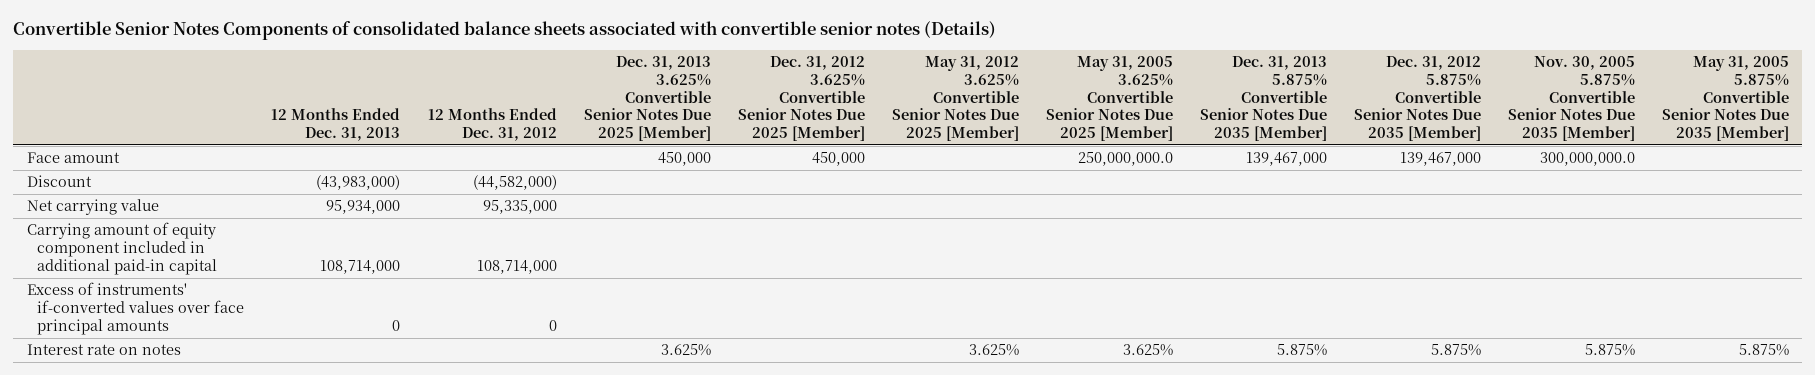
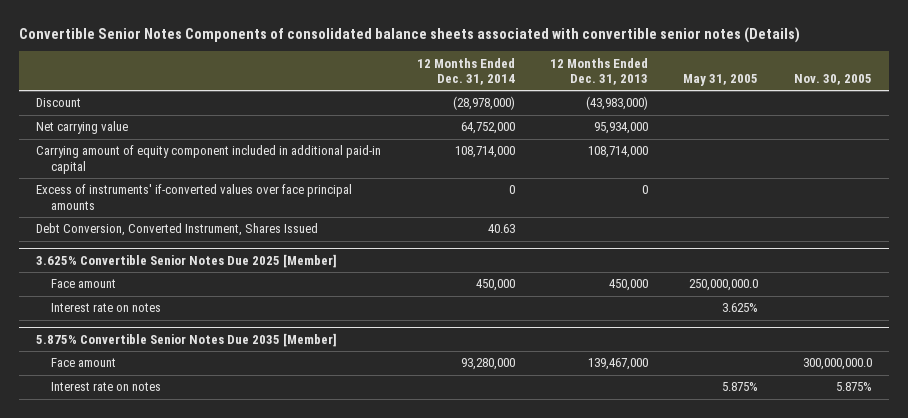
[427,108,557,142] 12 Months Ended Dec. 31, 2012 -> none
[583,56,711,142] Dec. 31, 2013 3.625% Convertible Senior Notes Due 2025 [Member] -> none
[737,56,865,142] Dec. 31, 2012 3.625% Convertible Senior Notes Due 2025 [Member] -> none
[891,56,1019,142] May 31, 2012 3.625% Convertible Senior Notes Due 2025 [Member] -> none
[1045,56,1173,142] May 31, 2005 3.625% Convertible Senior Notes Due 2025 [Member] -> none
[1199,56,1327,142] Dec. 31, 2013 5.875% Convertible Senior Notes Due 2035 [Member] -> none
[1353,56,1481,142] Dec. 31, 2012 5.875% Convertible Senior Notes Due 2035 [Member] -> none
[1507,56,1635,142] Nov. 30, 2005 5.875% Convertible Senior Notes Due 2035 [Member] -> none
[1661,56,1789,142] May 31, 2005 5.875% Convertible Senior Notes Due 2035 [Member] -> none
none -> [416,57,515,86] 12 Months Ended Dec. 31, 2014
none -> [683,74,759,87] May 31, 2005
none -> [793,74,872,86] Nov. 30, 2005
[26,152,120,164] Face amount -> none
none -> [36,223,319,237] Debt Conversion, Converted Instrument, Shares Issued
none -> [36,254,338,269] 3.625% Convertible Senior Notes Due 2025 [Member]
none -> [51,279,117,289] Face amount
none -> [36,333,338,348] 5.875% Convertible Senior Notes Due 2035 [Member]
none -> [51,358,117,368] Face amount
none -> [51,382,162,392] Interest rate on notes

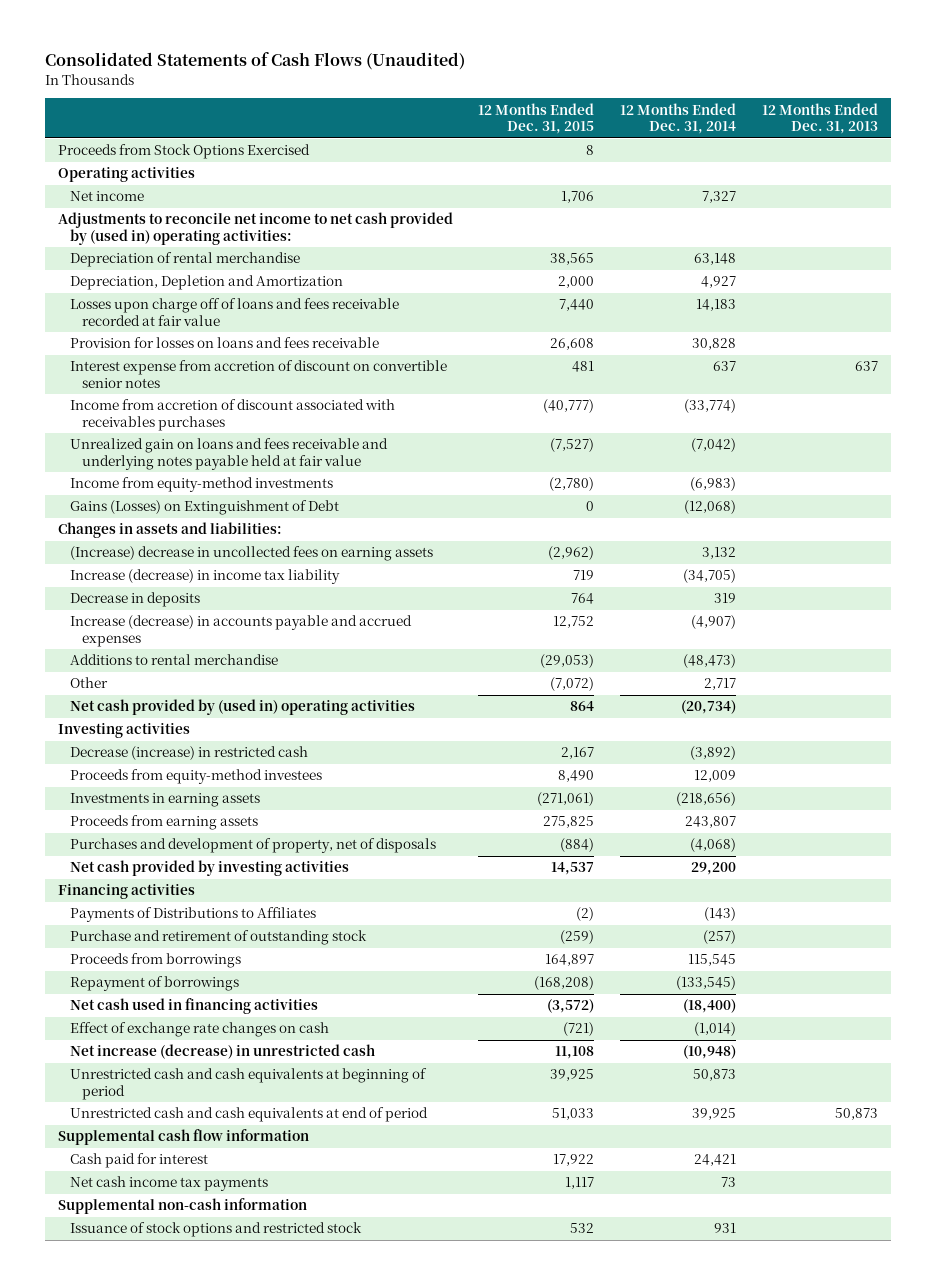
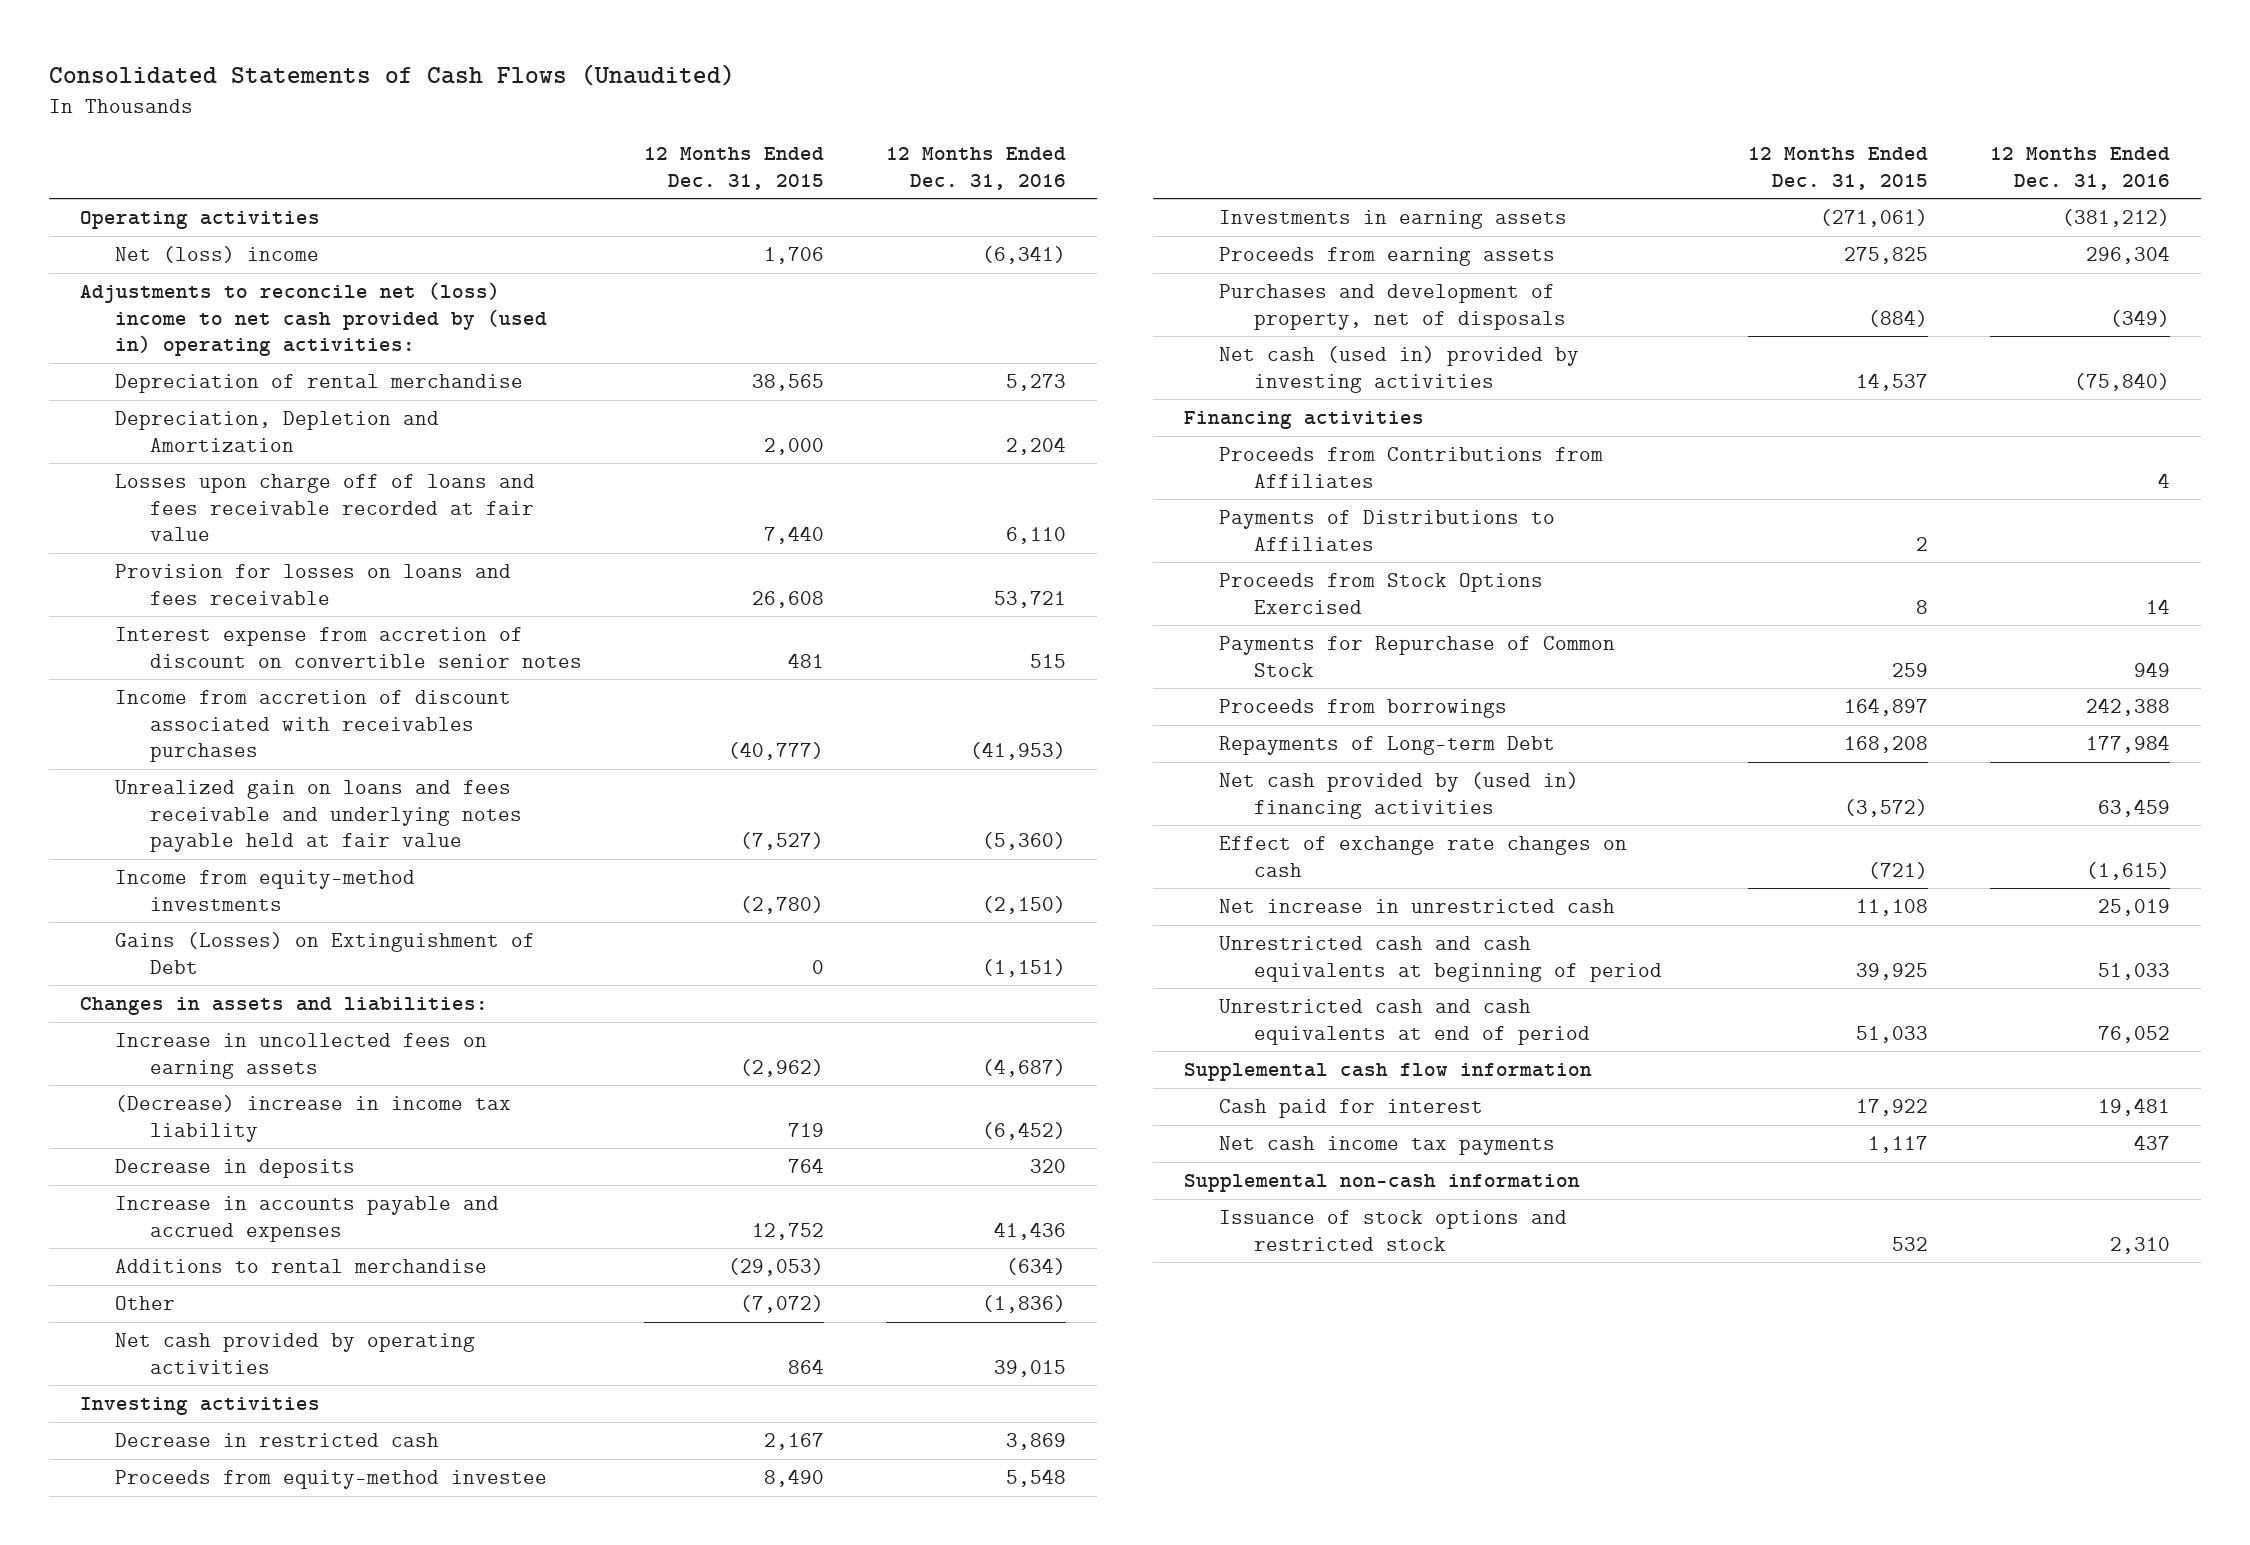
[620,102,737,135] 12 Months Ended Dec. 31, 2014 -> none
[762,102,879,135] 12 Months Ended Dec. 31, 2013 -> none
none -> [886,147,1067,190] 12 Months Ended Dec. 31, 2016
[70,191,145,202] Net income -> [114,246,319,264] Net (loss) income
[57,212,453,245] Adjustments to reconcile net income to net cash provided by (used in) operating activities: -> [79,282,547,357] Adjustments to reconcile net (loss) income to net cash provided by (used in) operating activities:
[70,546,434,562] (Increase) decrease in uncollected fees on earning assets -> [114,1033,487,1079] Increase in uncollected fees on earning assets
[70,569,341,585] Increase (decrease) in income tax liability -> [114,1095,511,1142] (Decrease) increase in income tax liability
[70,615,413,647] Increase (decrease) in accounts payable and accrued expenses -> [114,1196,499,1242] Increase in accounts payable and accrued expenses
[70,699,416,716] Net cash provided by (used in) operating activities -> [114,1333,475,1374] Net cash provided by operating activities
[70,746,309,761] Decrease (increase) in restricted cash -> [114,1433,439,1448] Decrease in restricted cash
[70,769,323,785] Proceeds from equity-method investees -> [114,1470,547,1490] Proceeds from equity-method investee
[70,860,350,877] Net cash provided by investing activities -> [1218,346,1579,393] Net cash (used in) provided by investing activities
none -> [1218,447,1603,488] Proceeds from Contributions from Affiliates
[576,907,595,922] (2) -> [1916,536,1929,551] 2
[57,144,310,160] Proceeds from Stock Options Exercised -> [1218,573,1543,614] Proceeds from Stock Options Exercised
[70,930,368,946] Purchase and retirement of outstanding stock -> [1218,636,1615,677] Payments for Repurchase of Common Stock
[560,930,595,945] (259) -> [1892,662,1929,677] 259
[70,976,240,992] Repayment of borrowings -> [1218,736,1555,756] Repayments of Long-term Debt
[534,976,595,991] (168,208) -> [1844,736,1929,754] 168,208
[70,998,319,1015] Net cash used in financing activities -> [1218,772,1579,819] Net cash provided by (used in) financing activities
[70,1044,376,1060] Net increase (decrease) in unrestricted cash -> [1218,899,1615,914] Net increase in unrestricted cash

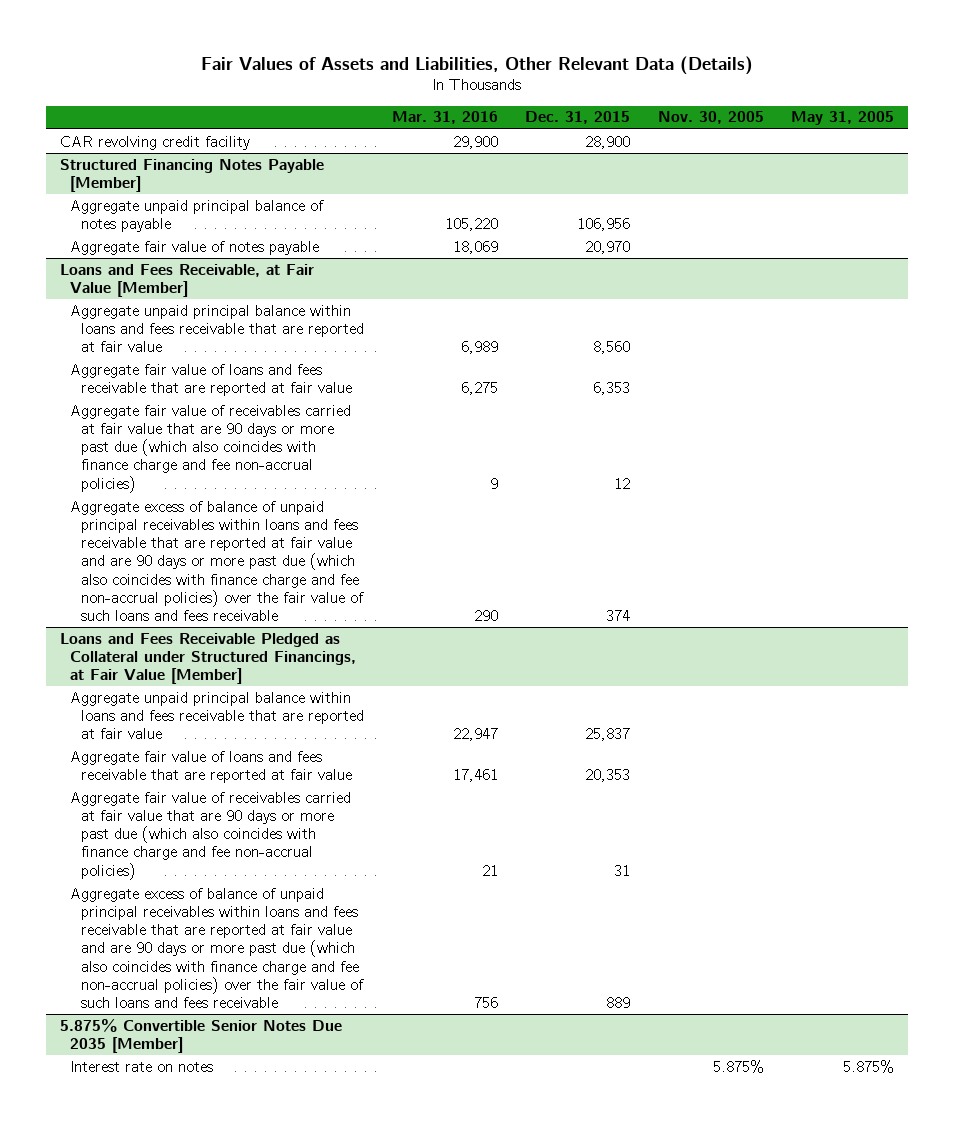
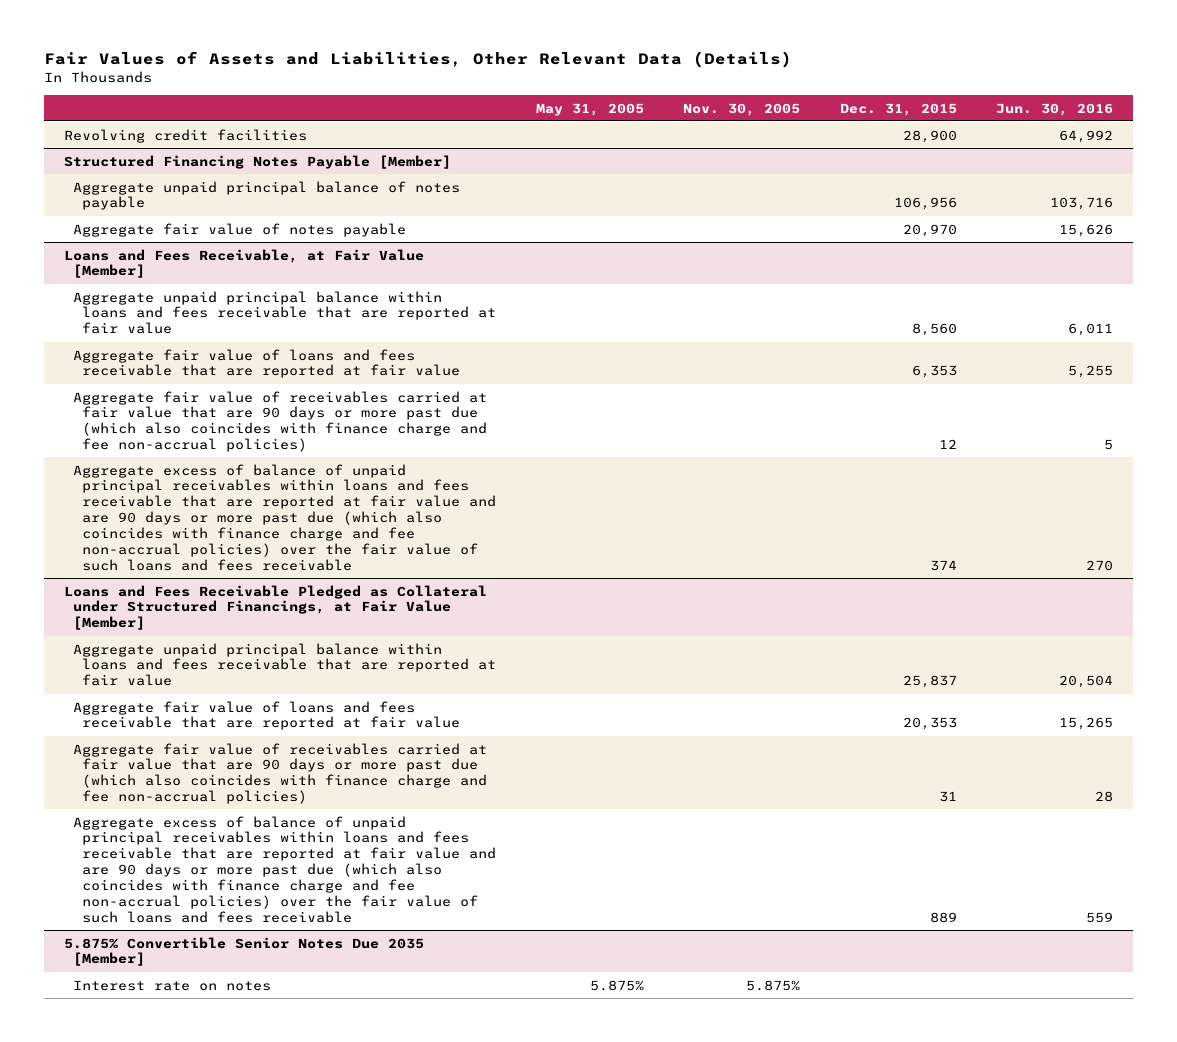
[391,111,498,125] Mar. 31, 2016 -> none
none -> [996,102,1114,116] Jun. 30, 2016
[59,135,250,150] CAR revolving credit facility -> [63,128,307,143] Revolving credit facilities

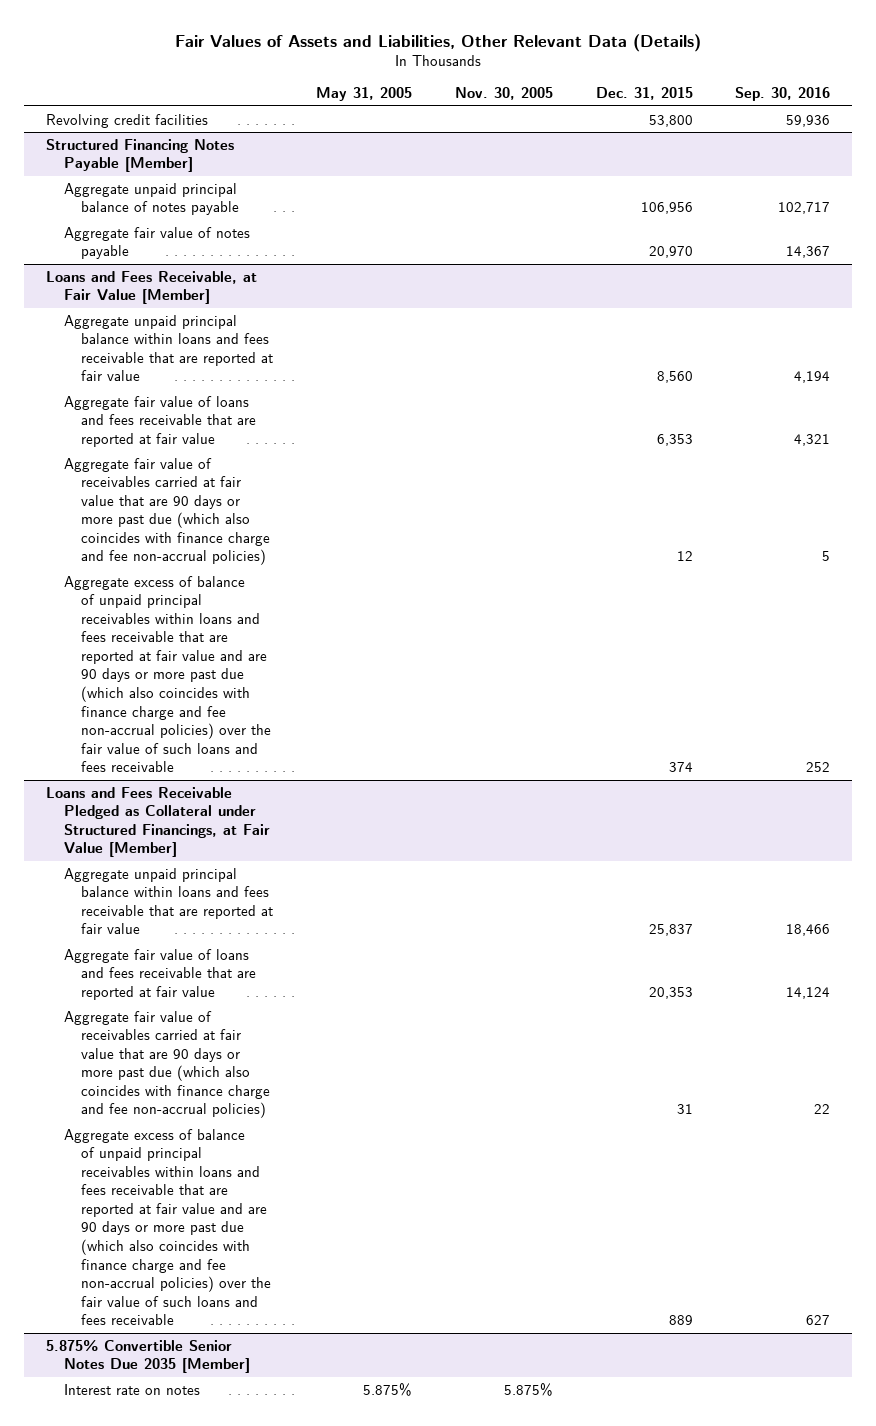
[996,102,1114,116] Jun. 30, 2016 -> none
none -> [735,87,831,102] Sep. 30, 2016
[902,129,957,143] 28,900 -> [648,114,693,127] 53,800

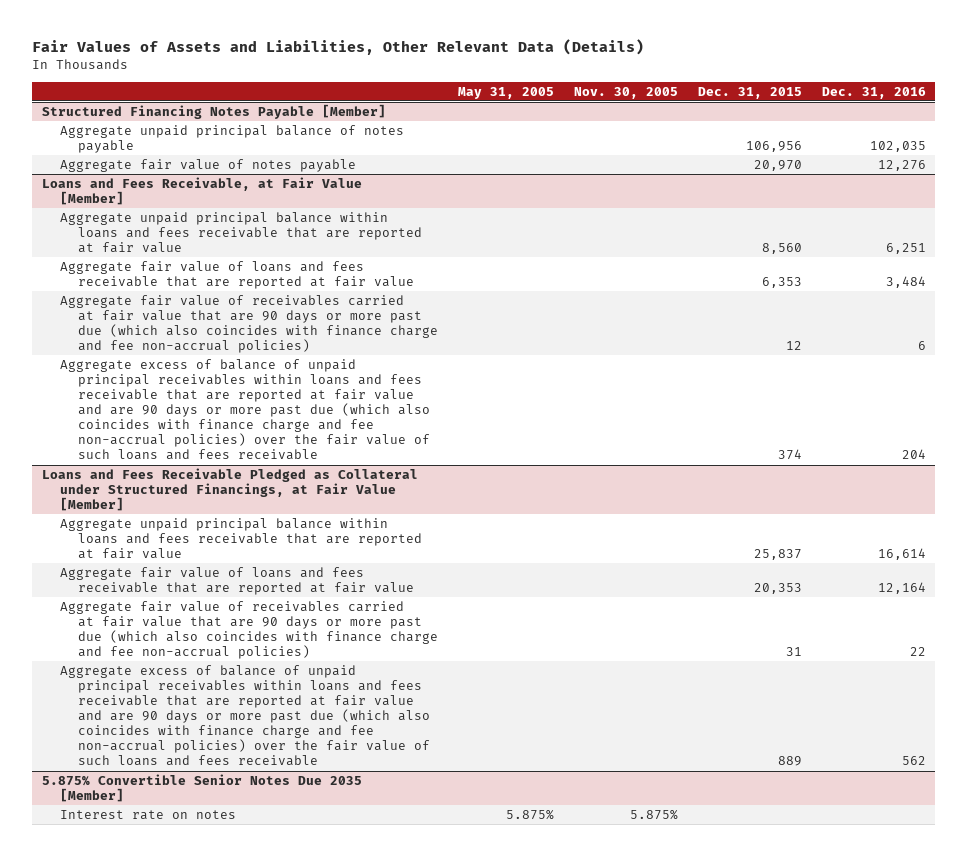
[735,87,831,102] Sep. 30, 2016 -> none
none -> [821,86,926,99] Dec. 31, 2016
[45,113,208,128] Revolving credit facilities -> none

